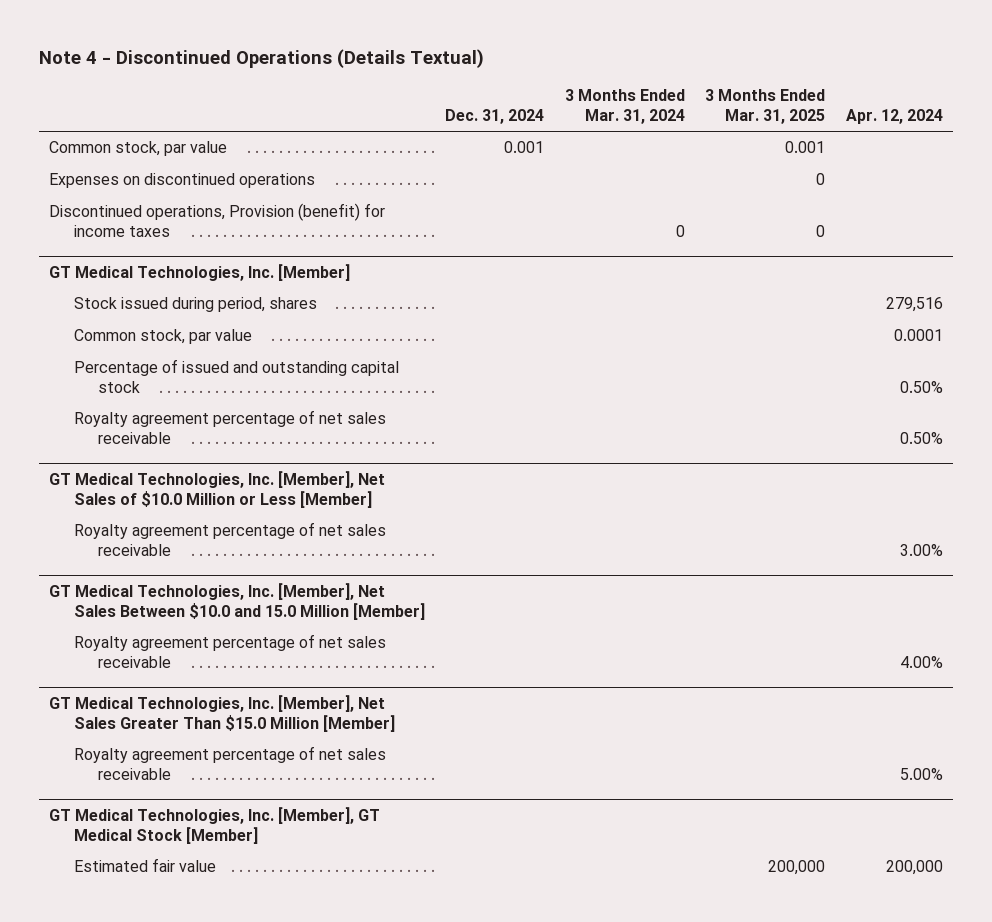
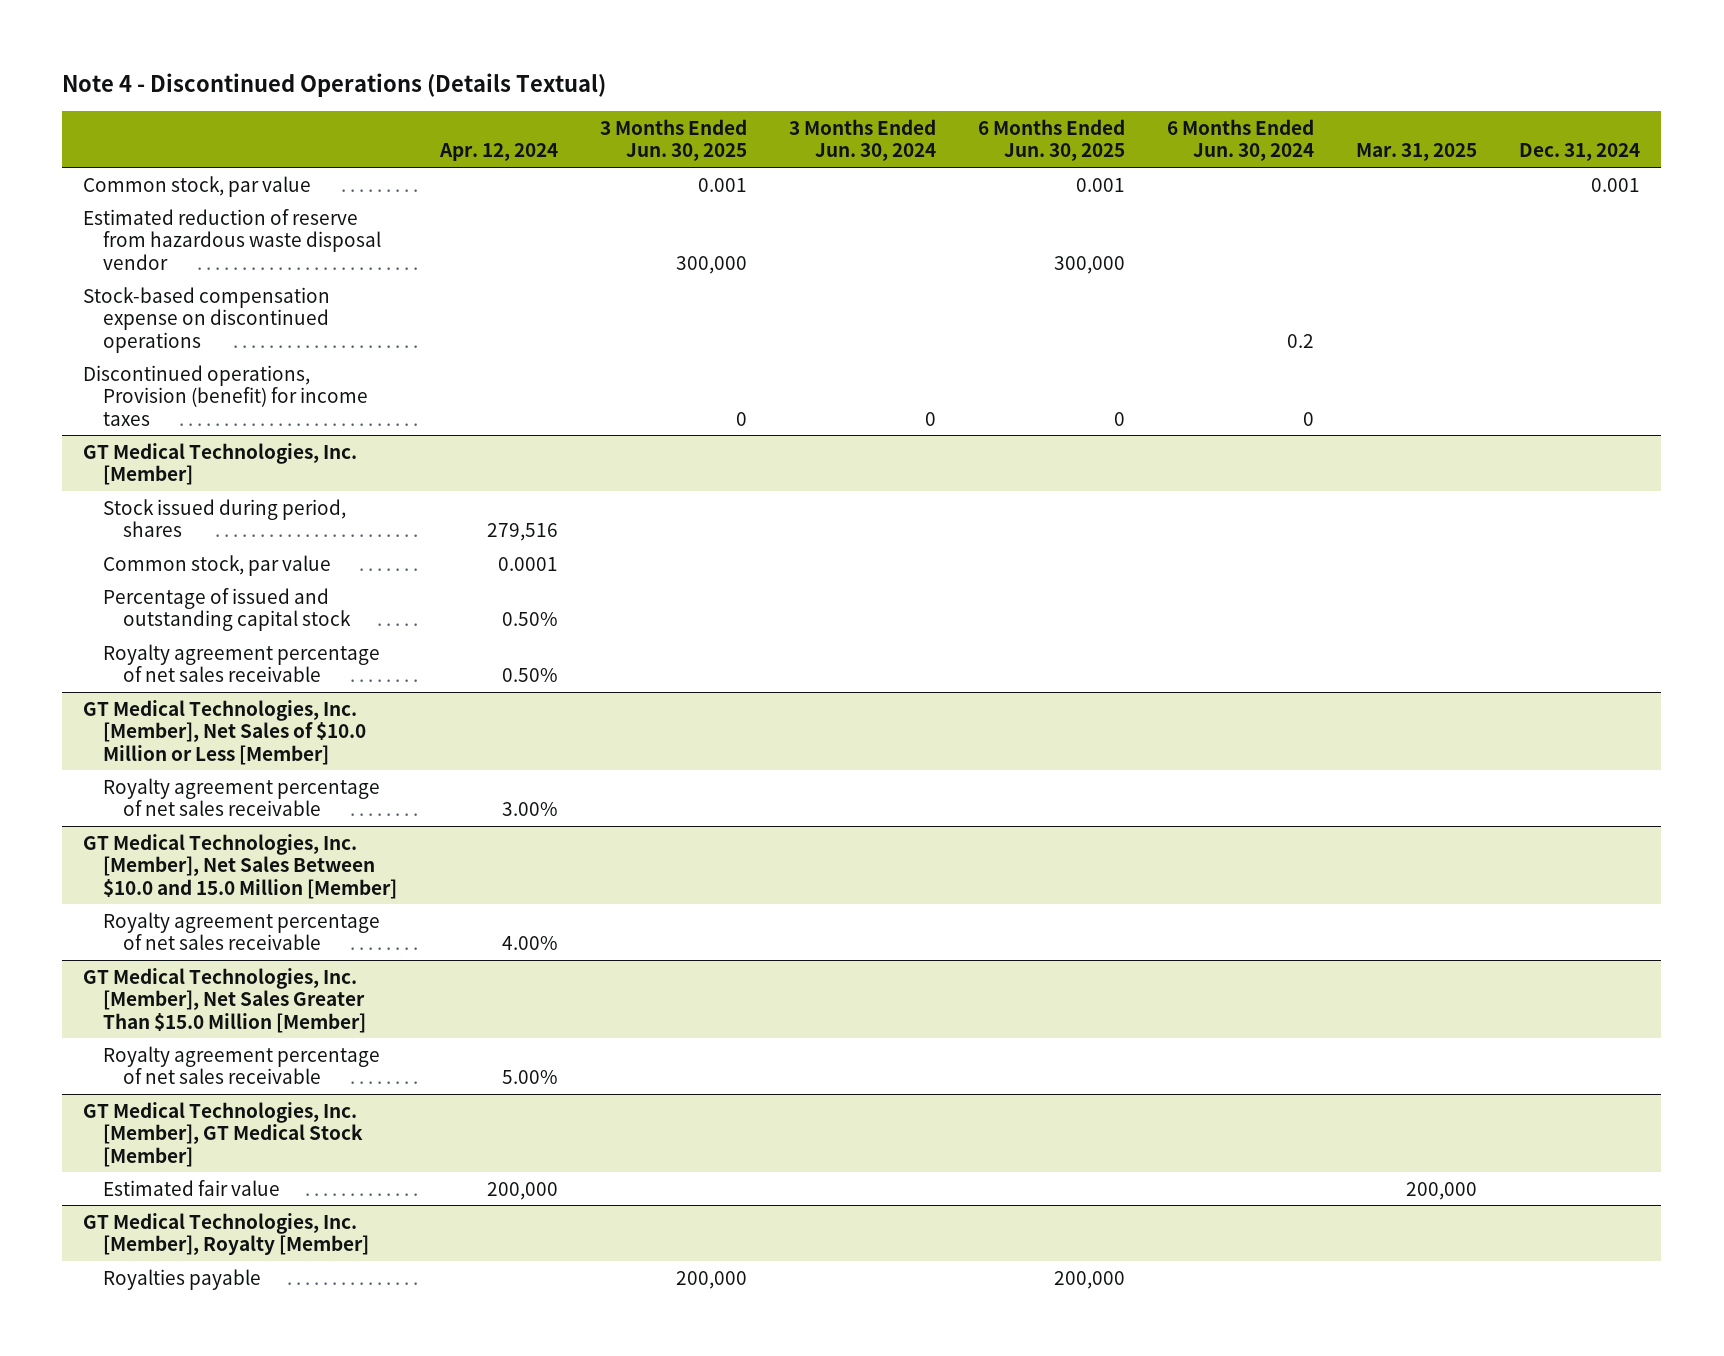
[564,89,685,125] 3 Months Ended Mar. 31, 2024 -> none
[705,89,826,125] 3 Months Ended Mar. 31, 2025 -> none
none -> [599,118,747,162] 3 Months Ended Jun. 30, 2025
none -> [788,118,936,162] 3 Months Ended Jun. 30, 2024
none -> [977,118,1125,162] 6 Months Ended Jun. 30, 2025
none -> [1167,118,1315,162] 6 Months Ended Jun. 30, 2024
none -> [1356,143,1478,162] Mar. 31, 2025
none -> [83,208,382,270] Estimated reduction of reserve from hazardous waste disposal vendor
[49,173,316,189] Expenses on discontinued operations -> [83,286,331,353] Stock-based compensation expense on discontinued operations
none -> [83,1212,370,1256] GT Medical Technologies, Inc. [Member], Royalty [Member]
none -> [103,1268,262,1290] Royalties payable

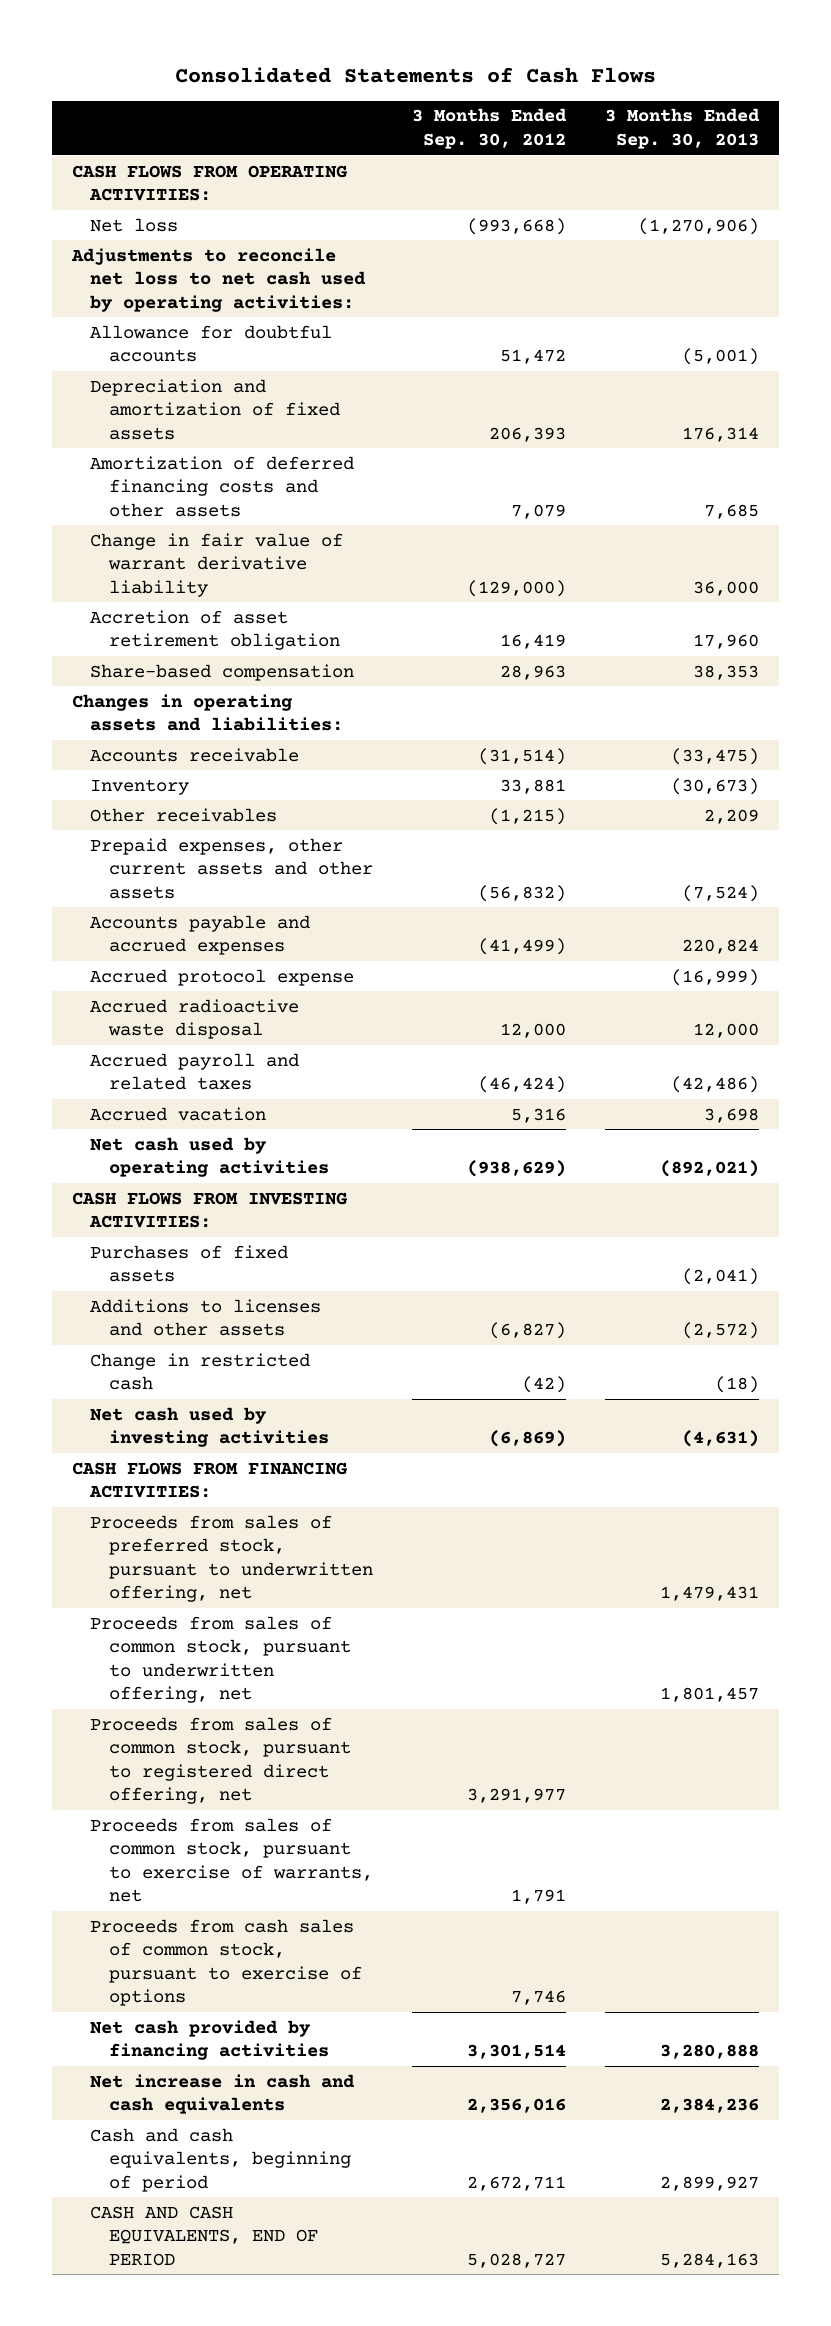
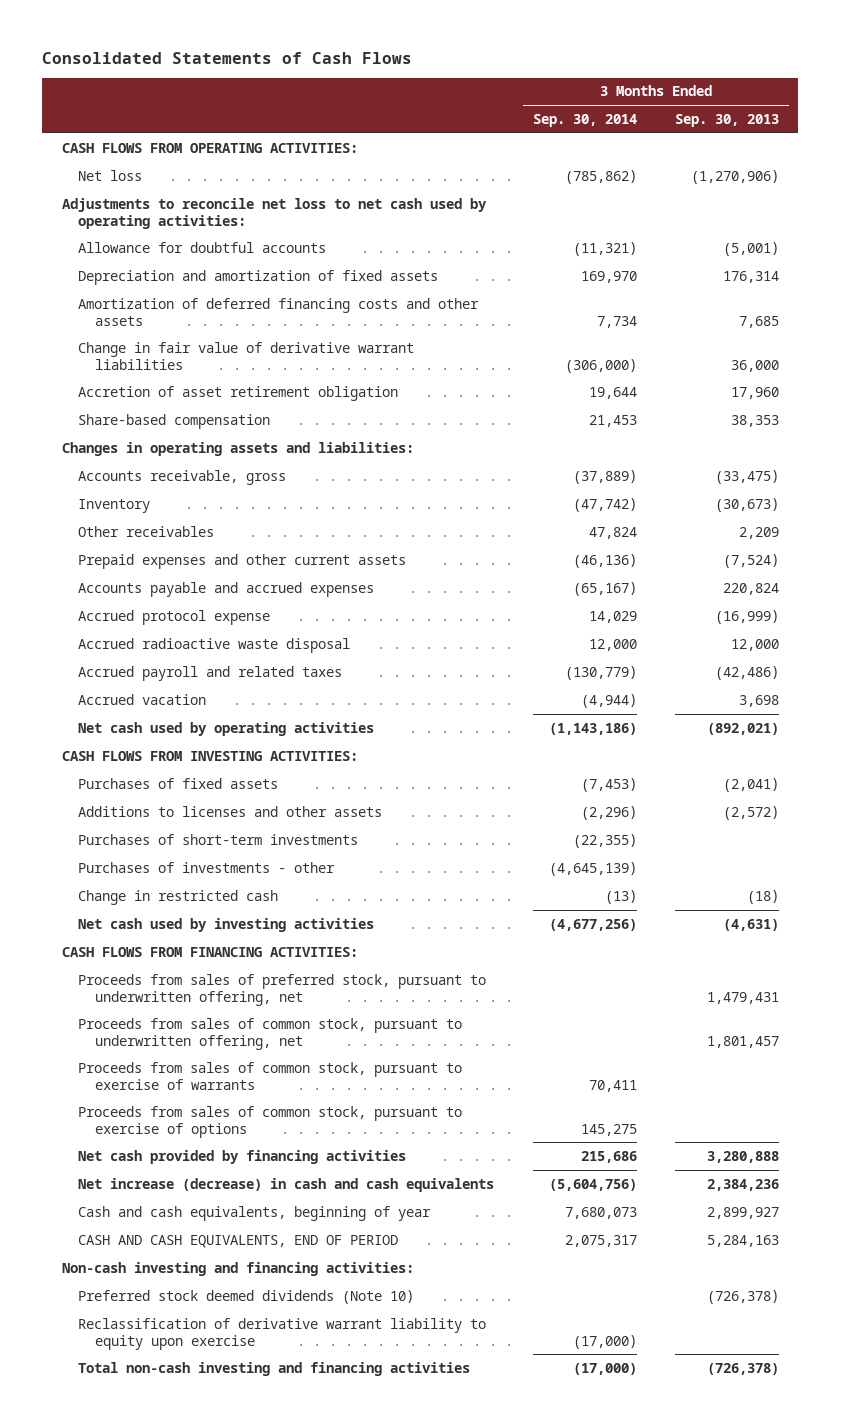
[411,108,567,149] 3 Months Ended Sep. 30, 2012 -> none
none -> [532,113,637,127] Sep. 30, 2014
[90,532,344,597] Change in fair value of warrant derivative liability -> [78,341,415,370] Change in fair value of derivative warrant liabilities
[90,747,300,762] Accounts receivable -> [78,469,287,485] Accounts receivable, gross
[90,837,373,899] Prepaid expenses, other current assets and other assets -> [78,553,407,569] Prepaid expenses and other current assets
none -> [78,833,359,845] Purchases of short-term investments
none -> [78,861,336,873] Purchases of investments - other
[90,1716,351,1805] Proceeds from sales of common stock, pursuant to registered direct offering, net -> none
[90,1817,373,1903] Proceeds from sales of common stock, pursuant to exercise of warrants, net -> [78,1061,463,1090] Proceeds from sales of common stock, pursuant to exercise of warrants
[90,1918,362,2007] Proceeds from cash sales of common stock, pursuant to exercise of options -> [78,1105,463,1138] Proceeds from sales of common stock, pursuant to exercise of options
[90,2073,356,2115] Net increase in cash and cash equivalents -> [78,1177,495,1192] Net increase (decrease) in cash and cash equivalents
[90,2127,351,2192] Cash and cash equivalents, beginning of period -> [78,1205,432,1221] Cash and cash equivalents, beginning of year
none -> [61,1261,414,1276] Non-cash investing and financing activities:
none -> [78,1289,415,1304] Preferred stock deemed dividends (Note 10)
none -> [78,1317,487,1350] Reclassification of derivative warrant liability to equity upon exercise
none -> [78,1361,471,1376] Total non-cash investing and financing activities

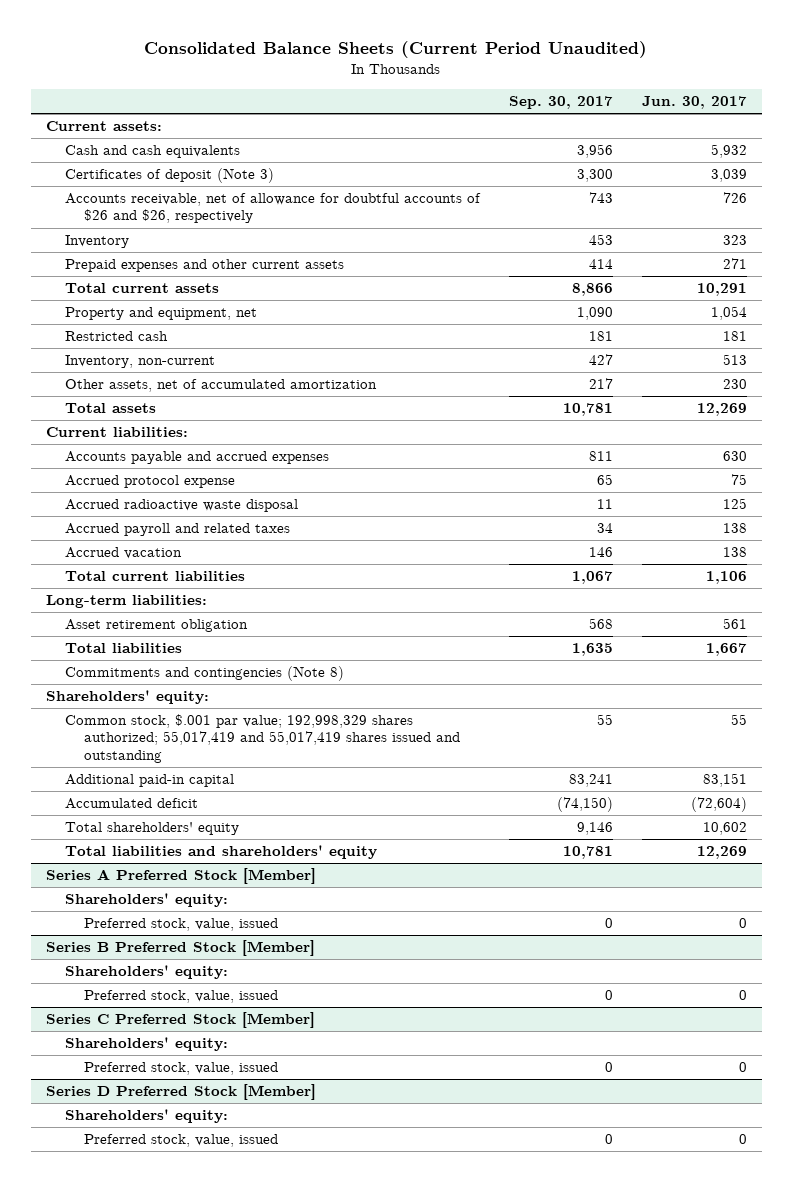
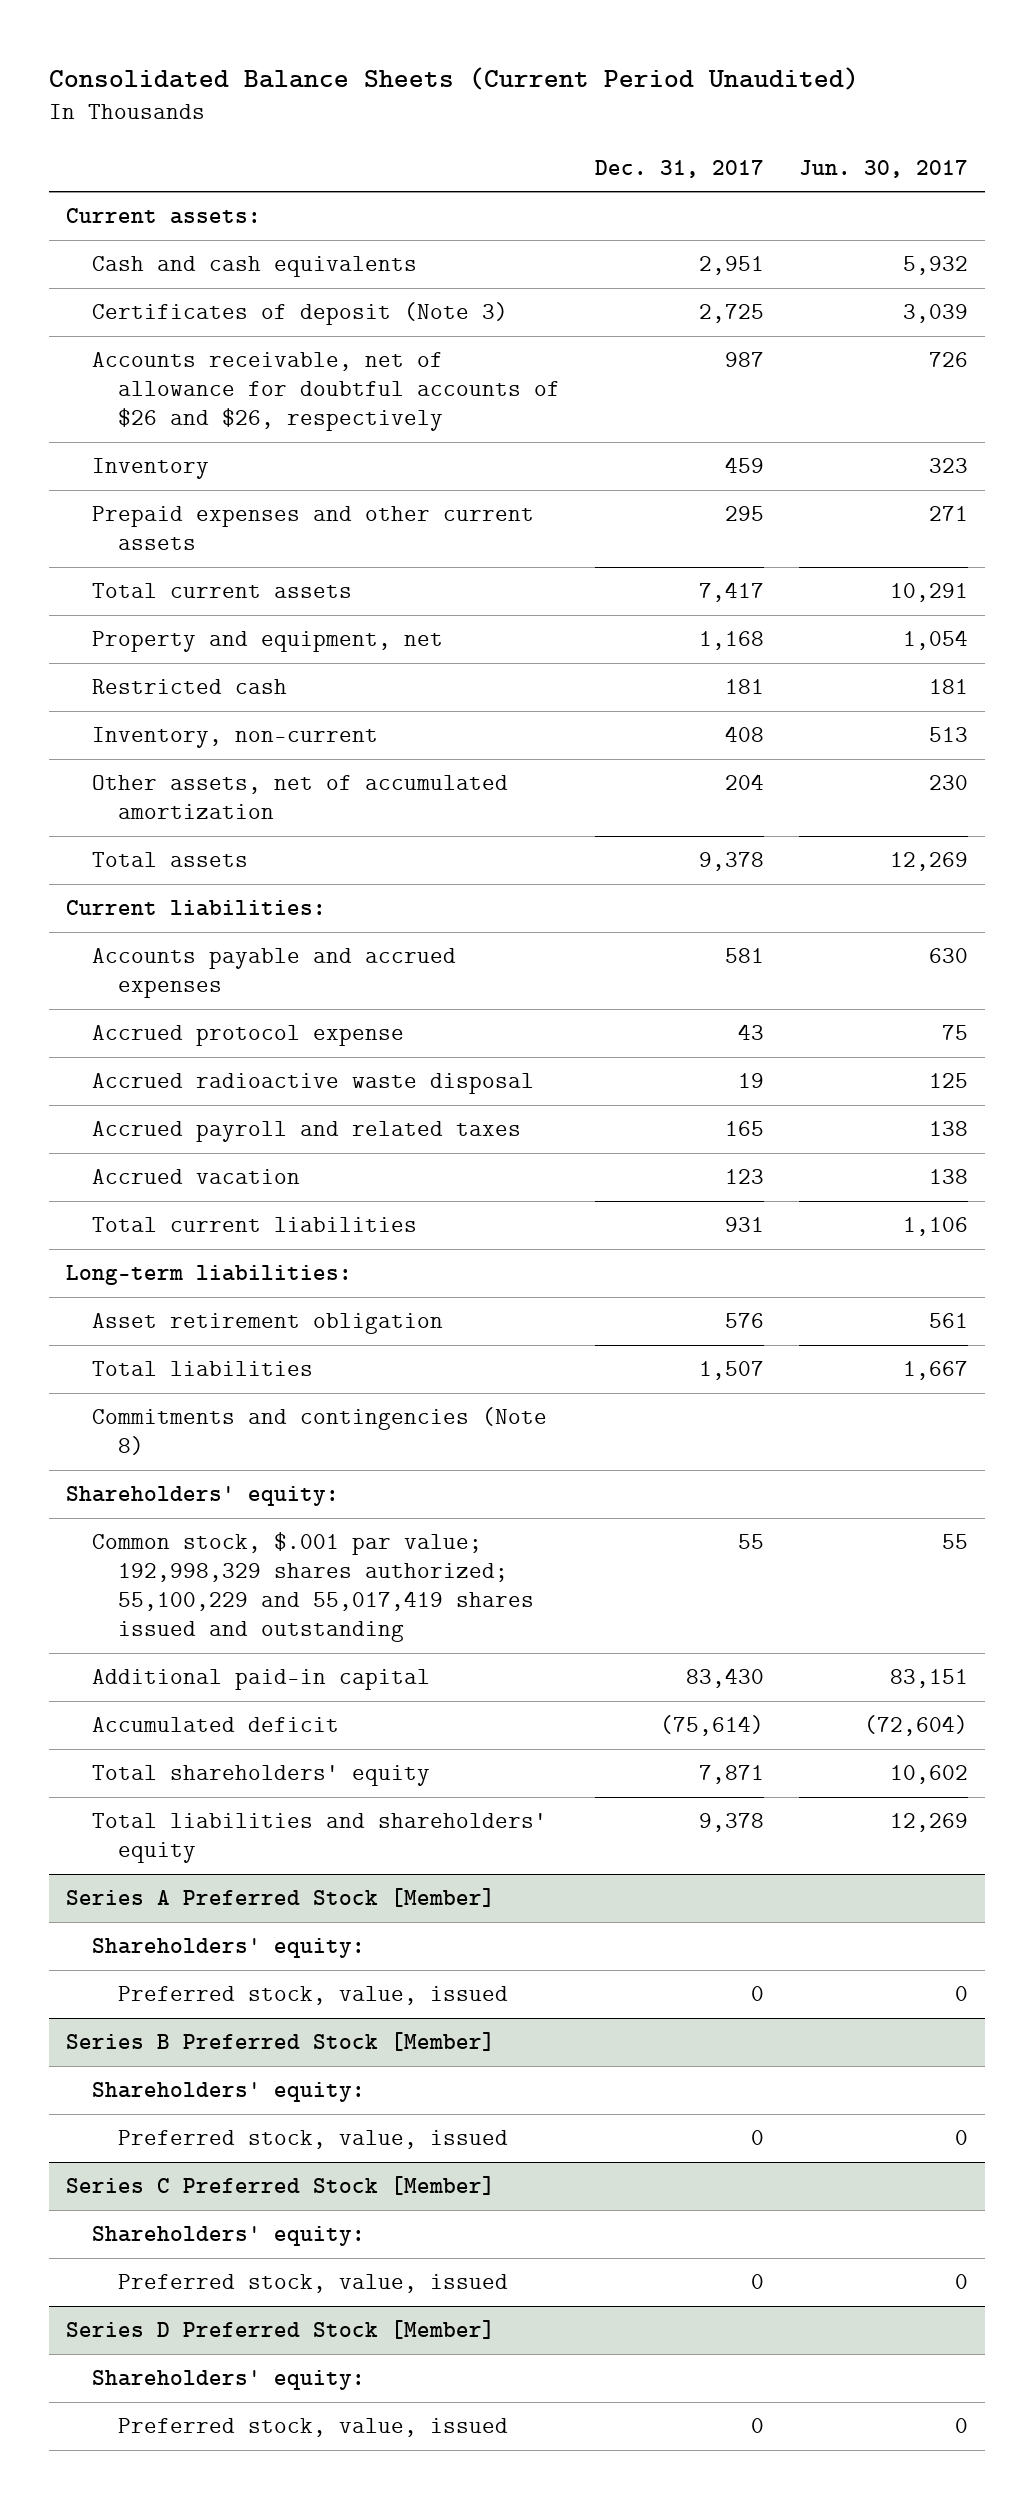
[508,96,613,110] Sep. 30, 2017 -> none
none -> [594,159,764,178] Dec. 31, 2017
[64,714,460,763] Common stock, $.001 par value; 192,998,329 shares authorized; 55,017,419 and 55,017,419 shares issued and outstanding -> [91,1532,534,1643] Common stock, $.001 par value; 192,998,329 shares authorized; 55,100,229 and 55,017,419 shares issued and outstanding

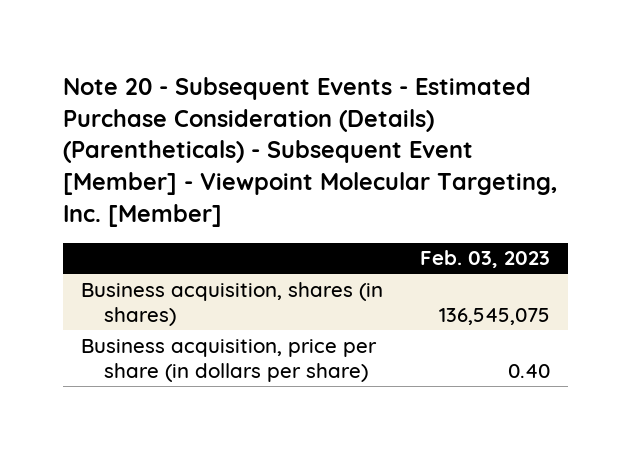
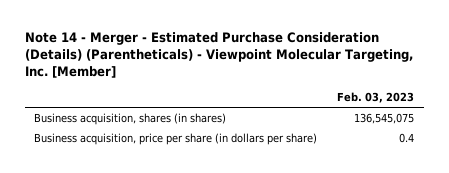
[62,76,557,228] Note 20 - Subsequent Events - Estimated Purchase Consideration (Details) (Parentheticals) - Subsequent Event [Member] - Viewpoint Molecular Targeting, Inc. [Member] -> [24,31,413,79] Note 14 - Merger - Estimated Purchase Consideration (Details) (Parentheticals) - Viewpoint Molecular Targeting, Inc. [Member]
[507,363,550,378] 0.40 -> [399,133,415,144] 0.4

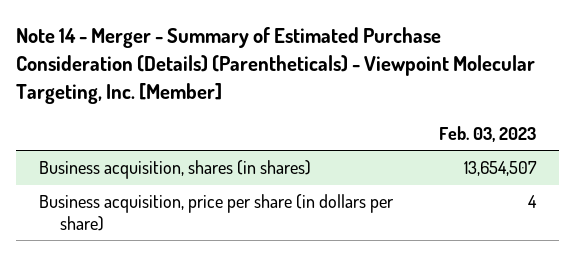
[24,31,413,79] Note 14 - Merger - Estimated Purchase Consideration (Details) (Parentheticals) - Viewpoint Molecular Targeting, Inc. [Member] -> [15,27,535,104] Note 14 - Merger - Summary of Estimated Purchase Consideration (Details) (Parentheticals) - Viewpoint Molecular Targeting, Inc. [Member]
[354,113,415,125] 136,545,075 -> [464,161,538,177] 13,654,507
[399,133,415,144] 0.4 -> [528,195,538,209] 4

